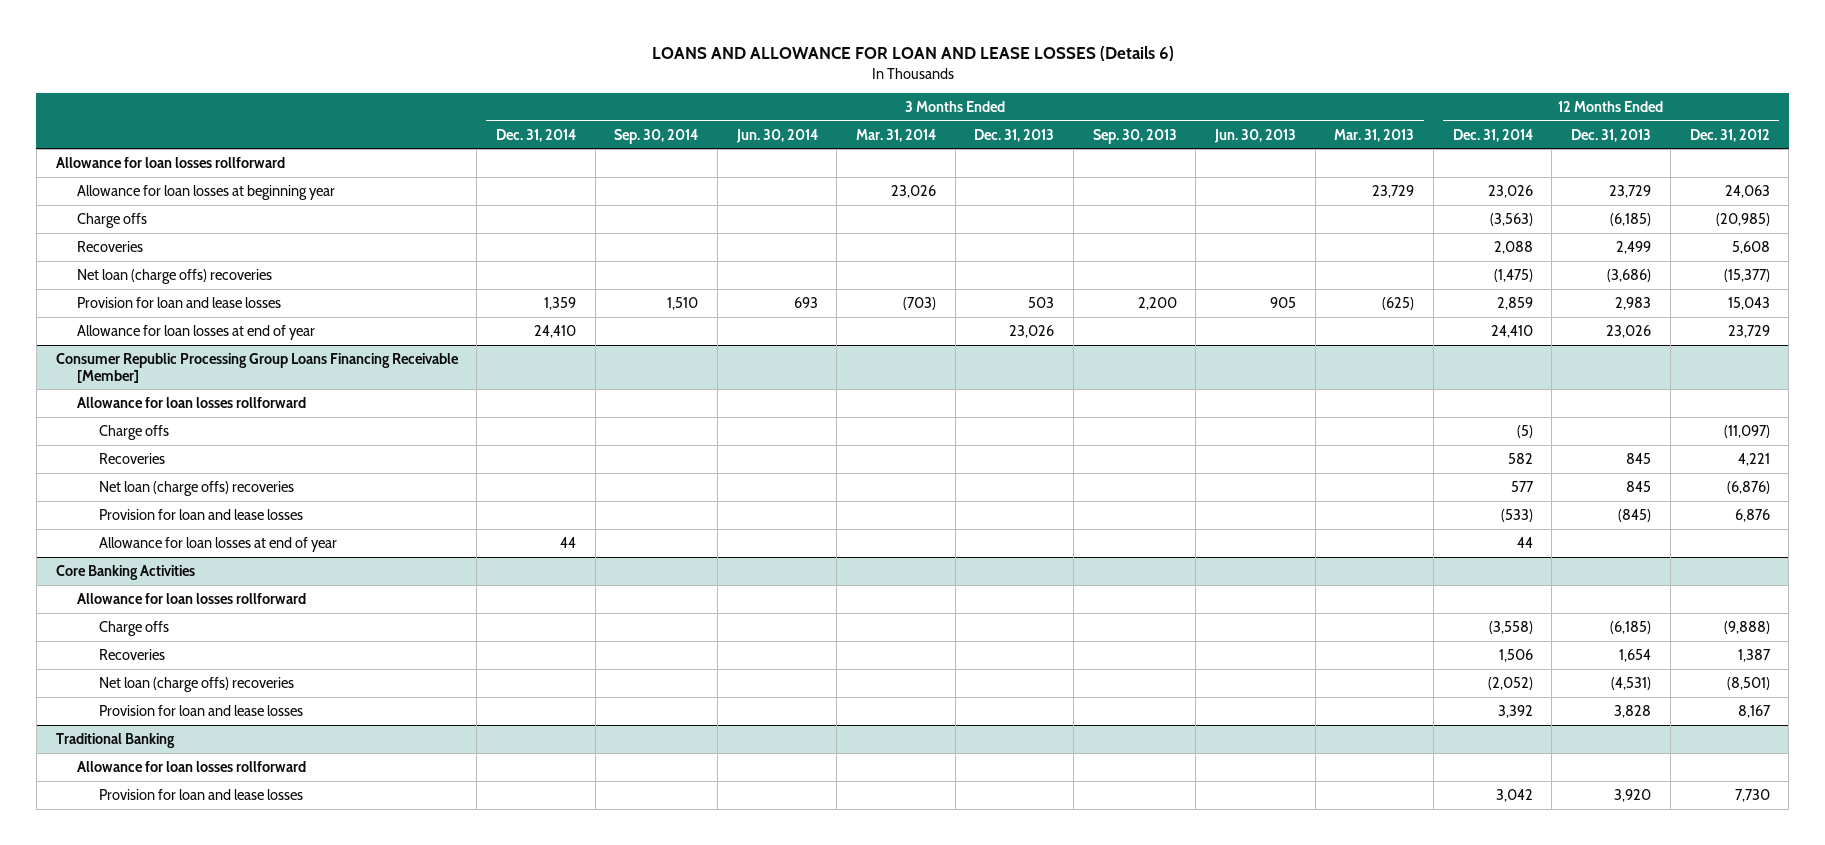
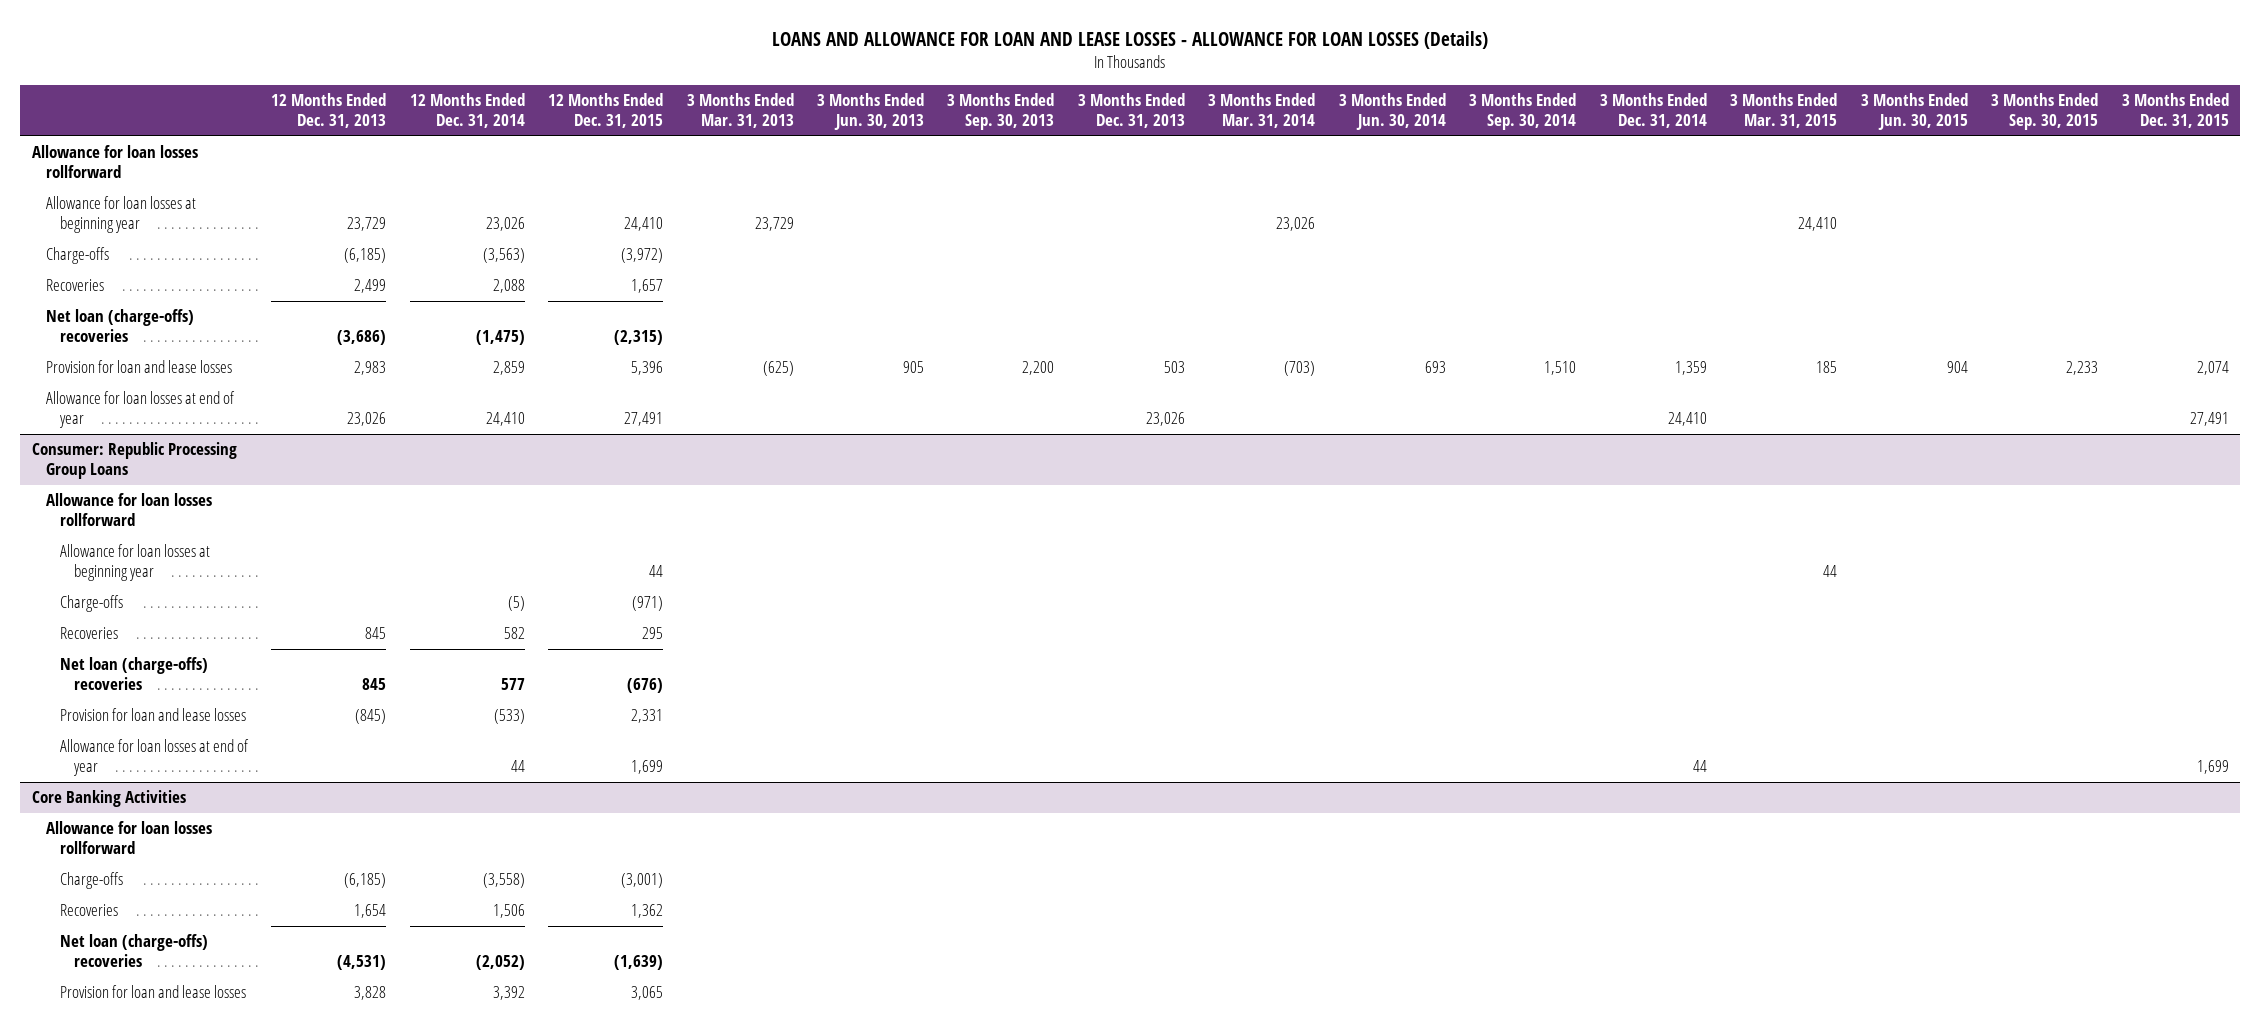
[651,46,1174,62] LOANS AND ALLOWANCE FOR LOAN AND LEASE LOSSES (Details 6) -> [772,30,1489,49] LOANS AND ALLOWANCE FOR LOAN AND LEASE LOSSES - ALLOWANCE FOR LOAN LOSSES (Details)
[1689,128,1770,142] Dec. 31, 2012 -> none
none -> [548,93,664,128] 12 Months Ended Dec. 31, 2015
none -> [1730,93,1838,128] 3 Months Ended Mar. 31, 2015
none -> [1860,93,1968,130] 3 Months Ended Jun. 30, 2015
none -> [1991,93,2099,130] 3 Months Ended Sep. 30, 2015
none -> [2121,93,2229,128] 3 Months Ended Dec. 31, 2015
[77,212,148,228] Charge offs -> [45,247,109,265] Charge-offs
[77,268,273,284] Net loan (charge offs) recoveries -> [45,309,194,343] Net loan (charge-offs) recoveries
[55,352,459,383] Consumer Republic Processing Group Loans Financing Receivable [Member] -> [31,442,237,480] Consumer: Republic Processing Group Loans
none -> [59,544,210,582] Allowance for loan losses at beginning year
[99,424,170,440] Charge offs -> [59,595,123,613] Charge-offs
[99,480,295,496] Net loan (charge offs) recoveries -> [59,657,208,691] Net loan (charge-offs) recoveries
[99,620,170,636] Charge offs -> [59,872,123,890] Charge-offs
[99,676,295,692] Net loan (charge offs) recoveries -> [59,934,208,968] Net loan (charge-offs) recoveries
[55,732,175,748] Traditional Banking -> none
[77,760,307,772] Allowance for loan losses rollforward -> none
[99,788,304,800] Provision for loan and lease losses -> none

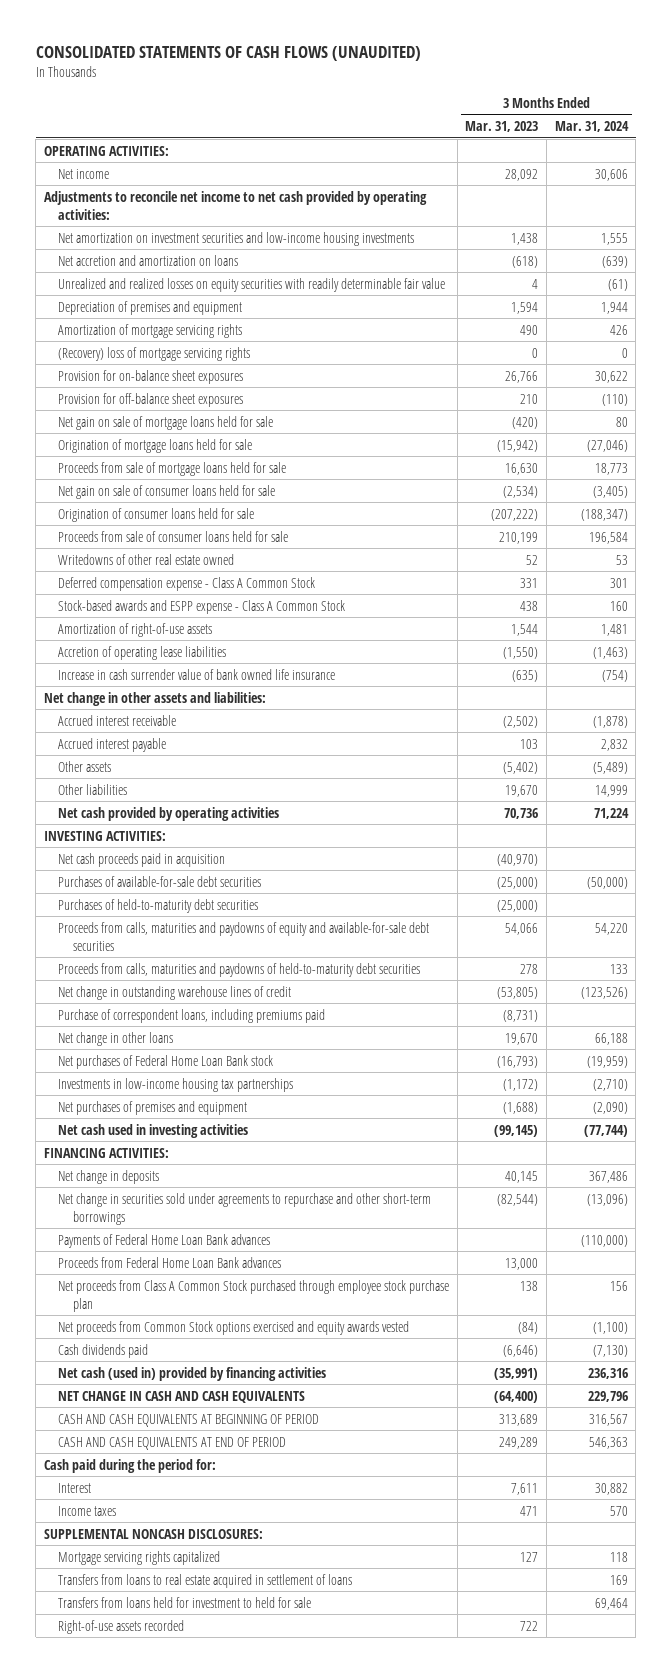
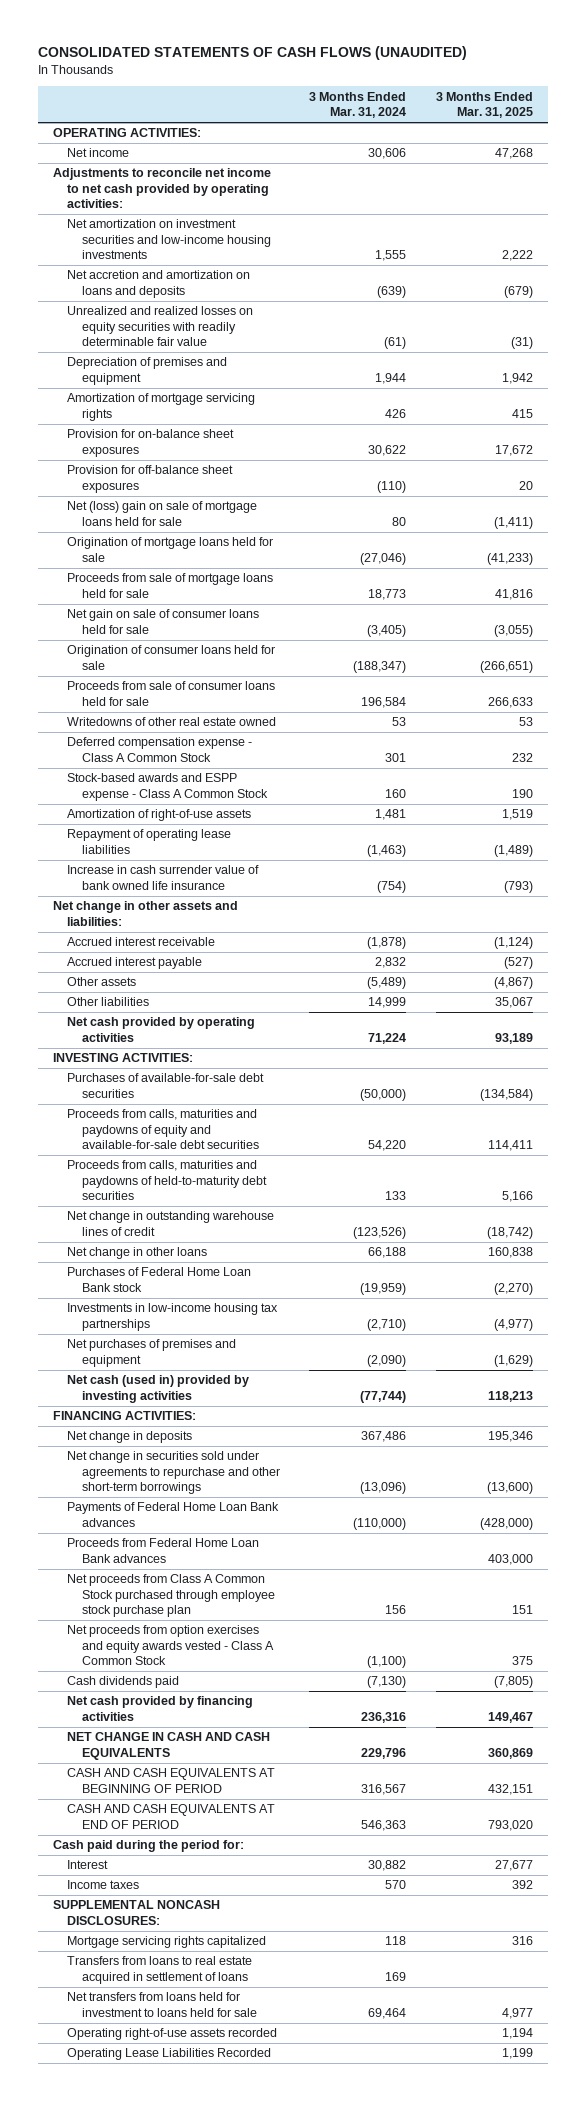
[465,120,539,132] Mar. 31, 2023 -> none
none -> [435,91,533,119] 3 Months Ended Mar. 31, 2025
[58,254,239,266] Net accretion and amortization on loans -> [67,270,251,298] Net accretion and amortization on loans and deposits
[58,346,251,361] (Recovery) loss of mortgage servicing rights -> none
[58,415,274,430] Net gain on sale of mortgage loans held for sale -> [67,501,258,526] Net (loss) gain on sale of mortgage loans held for sale
[58,645,227,660] Accretion of operating lease liabilities -> [67,829,232,854] Repayment of operating lease liabilities
[58,852,226,867] Net cash proceeds paid in acquisition -> none
[58,898,259,913] Purchases of held-to-maturity debt securities -> none
[58,1008,326,1023] Purchase of correspondent loans, including premiums paid -> none
[58,1054,274,1069] Net purchases of Federal Home Loan Bank stock -> [67,1267,252,1292] Purchases of Federal Home Loan Bank stock
[58,1123,249,1138] Net cash used in investing activities -> [67,1375,250,1403] Net cash (used in) provided by investing activities
[58,1320,410,1335] Net proceeds from Common Stock options exercised and equity awards vested -> [67,1625,275,1666] Net proceeds from option exercises and equity awards vested - Class A Common Stock
[58,1366,327,1381] Net cash (used in) provided by financing activities -> [67,1696,254,1721] Net cash provided by financing activities
[58,1596,312,1608] Transfers from loans held for investment to held for sale -> [67,1992,258,2017] Net transfers from loans held for investment to loans held for sale
[58,1619,185,1634] Right-of-use assets recorded -> [67,2028,278,2041] Operating right-of-use assets recorded
none -> [67,2048,272,2061] Operating Lease Liabilities Recorded

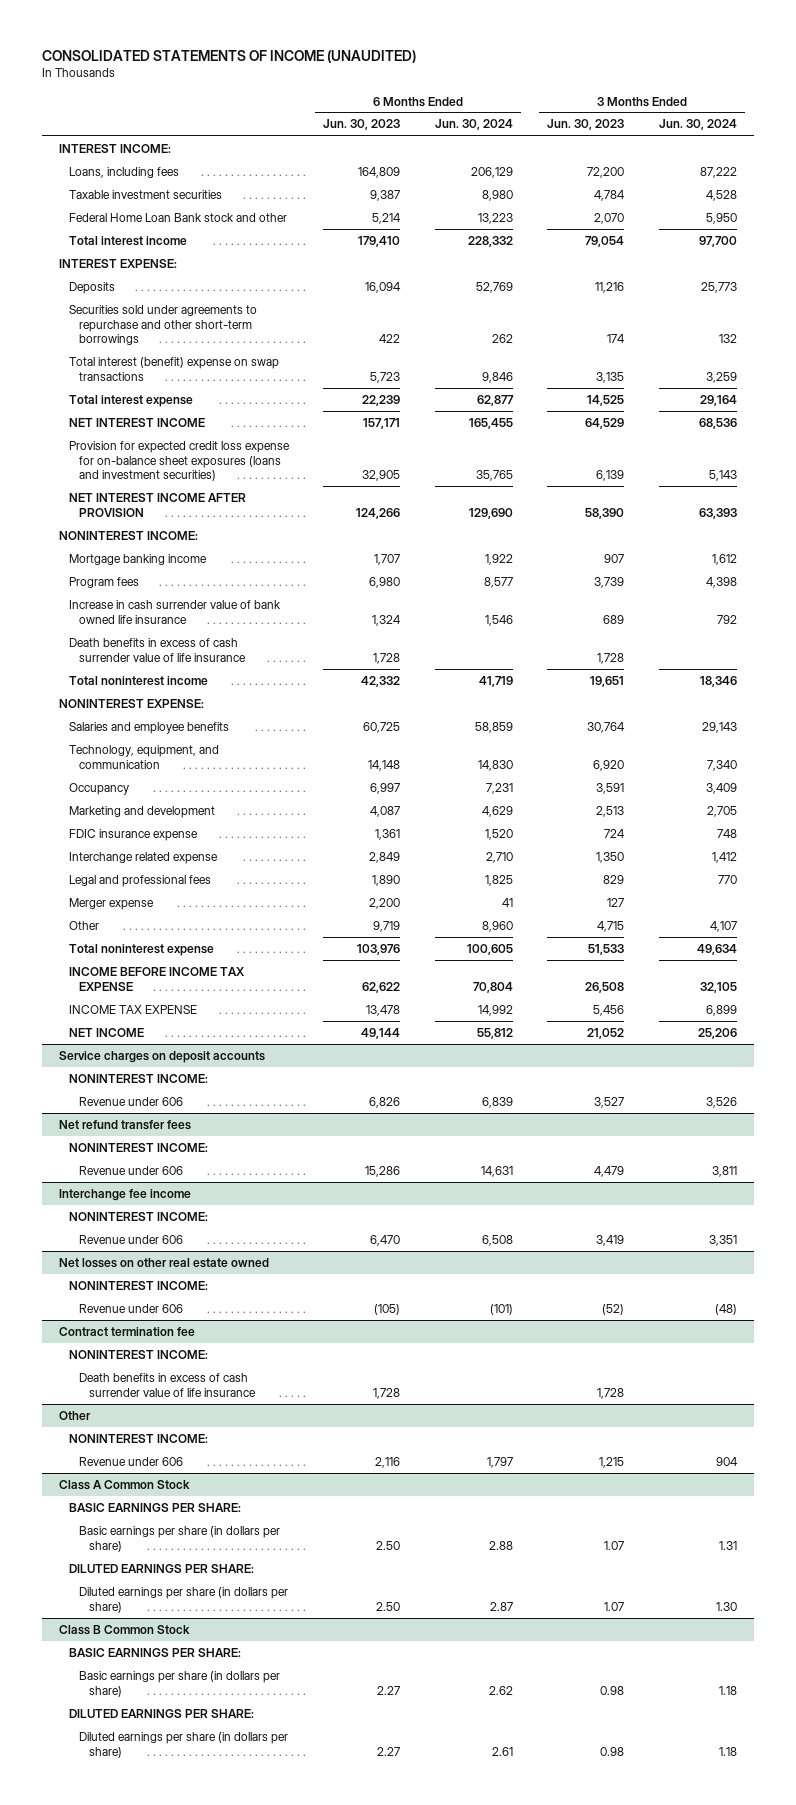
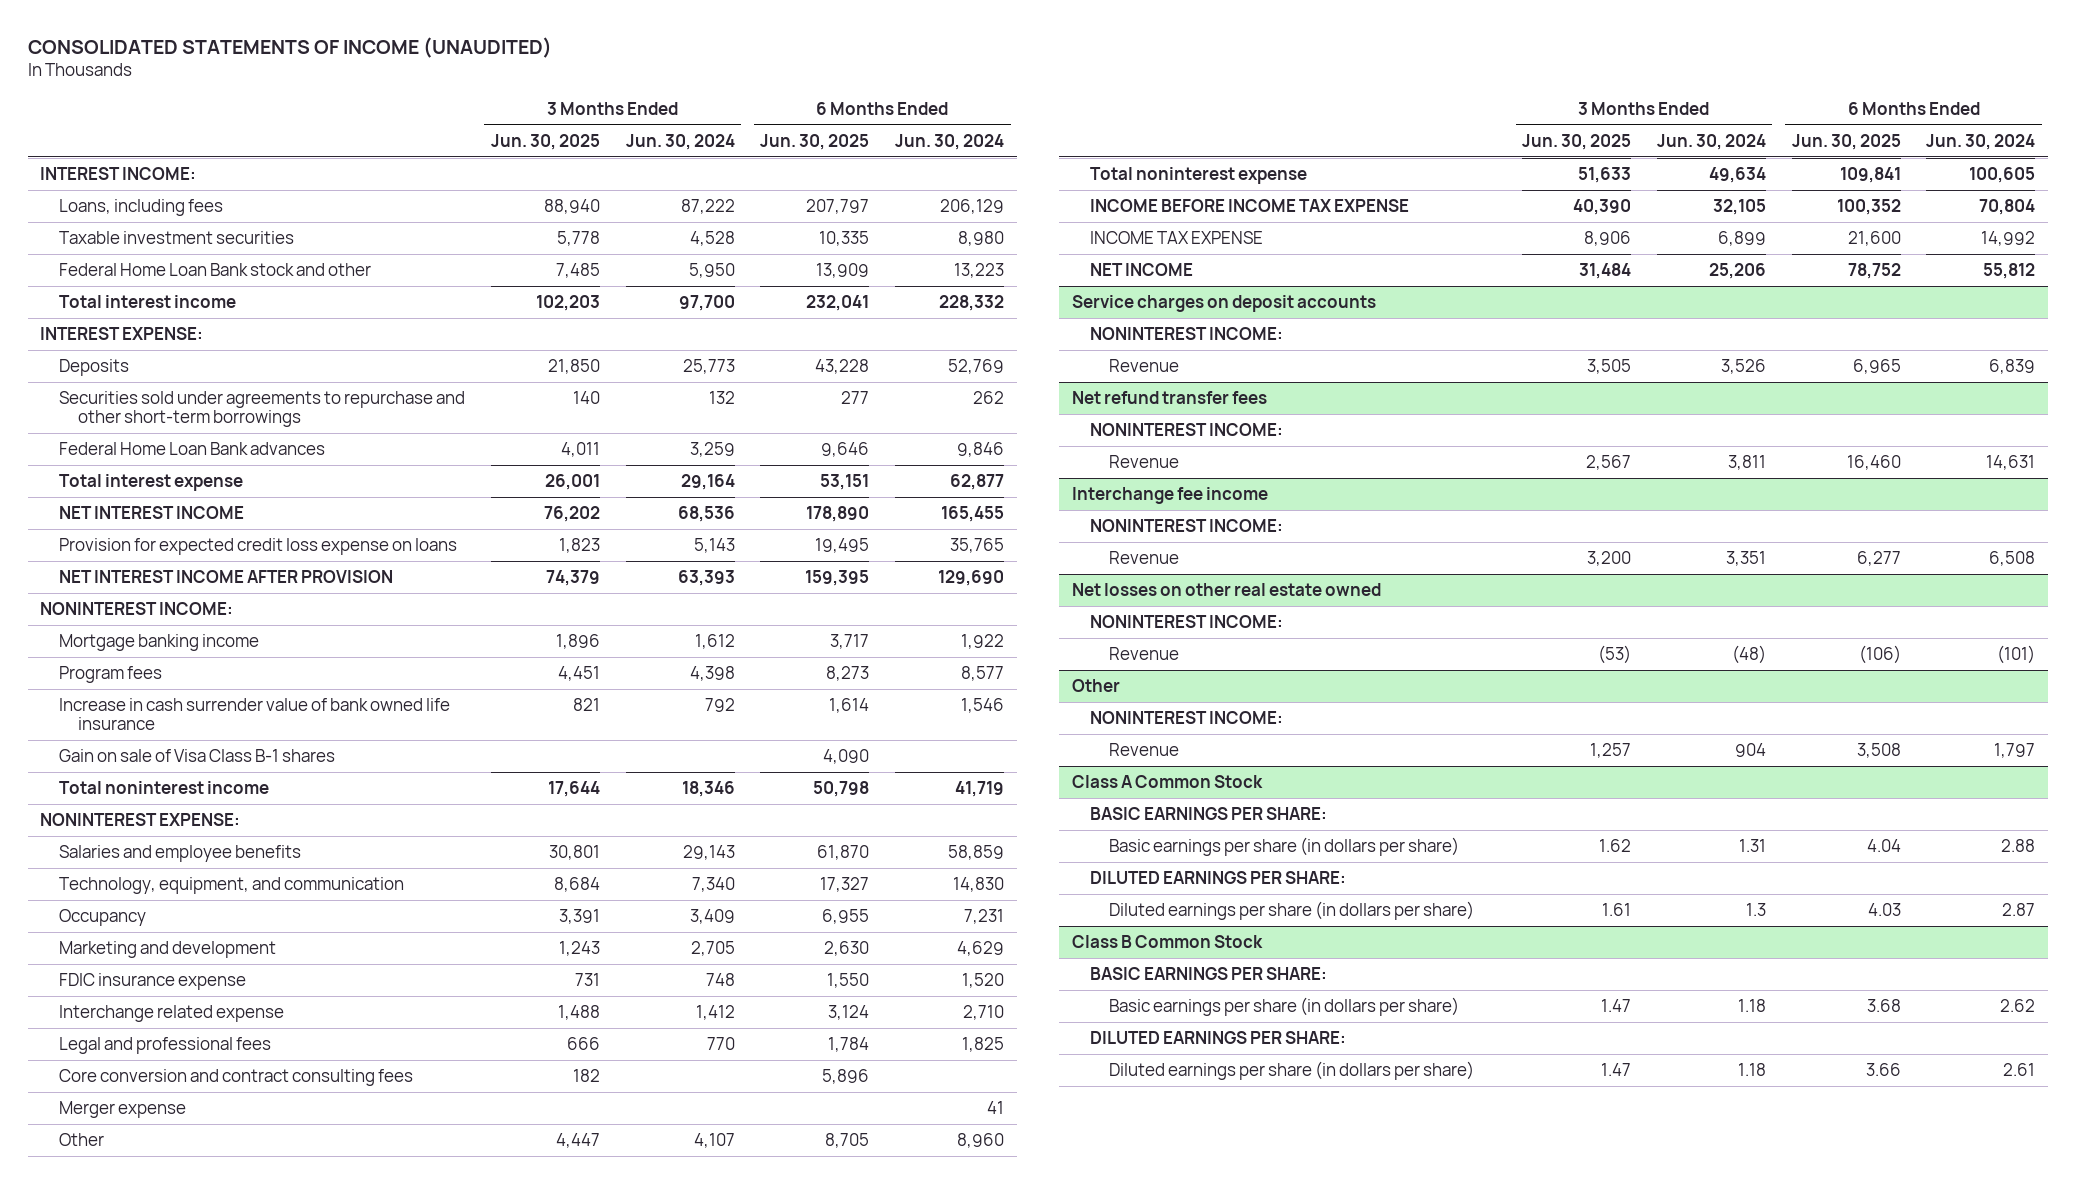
[323,119,401,131] Jun. 30, 2023 -> none
[547,119,625,131] Jun. 30, 2023 -> none
none -> [490,133,600,150] Jun. 30, 2025
none -> [760,133,870,150] Jun. 30, 2025
[69,356,280,381] Total interest (benefit) expense on swap transactions -> [59,442,326,456] Federal Home Loan Bank advances
[69,440,291,482] Provision for expected credit loss expense for on-balance sheet exposures (loans and investment securities) -> [59,538,458,556] Provision for expected credit loss expense on loans
[69,637,246,662] Death benefits in excess of cash surrender value of life insurance -> none
none -> [59,749,336,763] Gain on sale of Visa Class B-1 shares
none -> [59,1069,414,1087] Core conversion and contract consulting fees
[78,1096,183,1106] Revenue under 606 -> [1109,359,1180,373] Revenue
[78,1165,183,1175] Revenue under 606 -> [1109,455,1180,469] Revenue
[78,1234,183,1244] Revenue under 606 -> [1109,551,1180,565] Revenue
[59,1326,196,1336] Contract termination fee -> none
[69,1349,209,1359] NONINTEREST INCOME: -> none
[78,1372,256,1397] Death benefits in excess of cash surrender value of life insurance -> none
[78,1303,183,1313] Revenue under 606 -> [1109,647,1180,661] Revenue
[78,1456,183,1466] Revenue under 606 -> [1109,743,1180,757] Revenue
[715,1601,737,1611] 1.30 -> [1745,903,1766,917] 1.3

